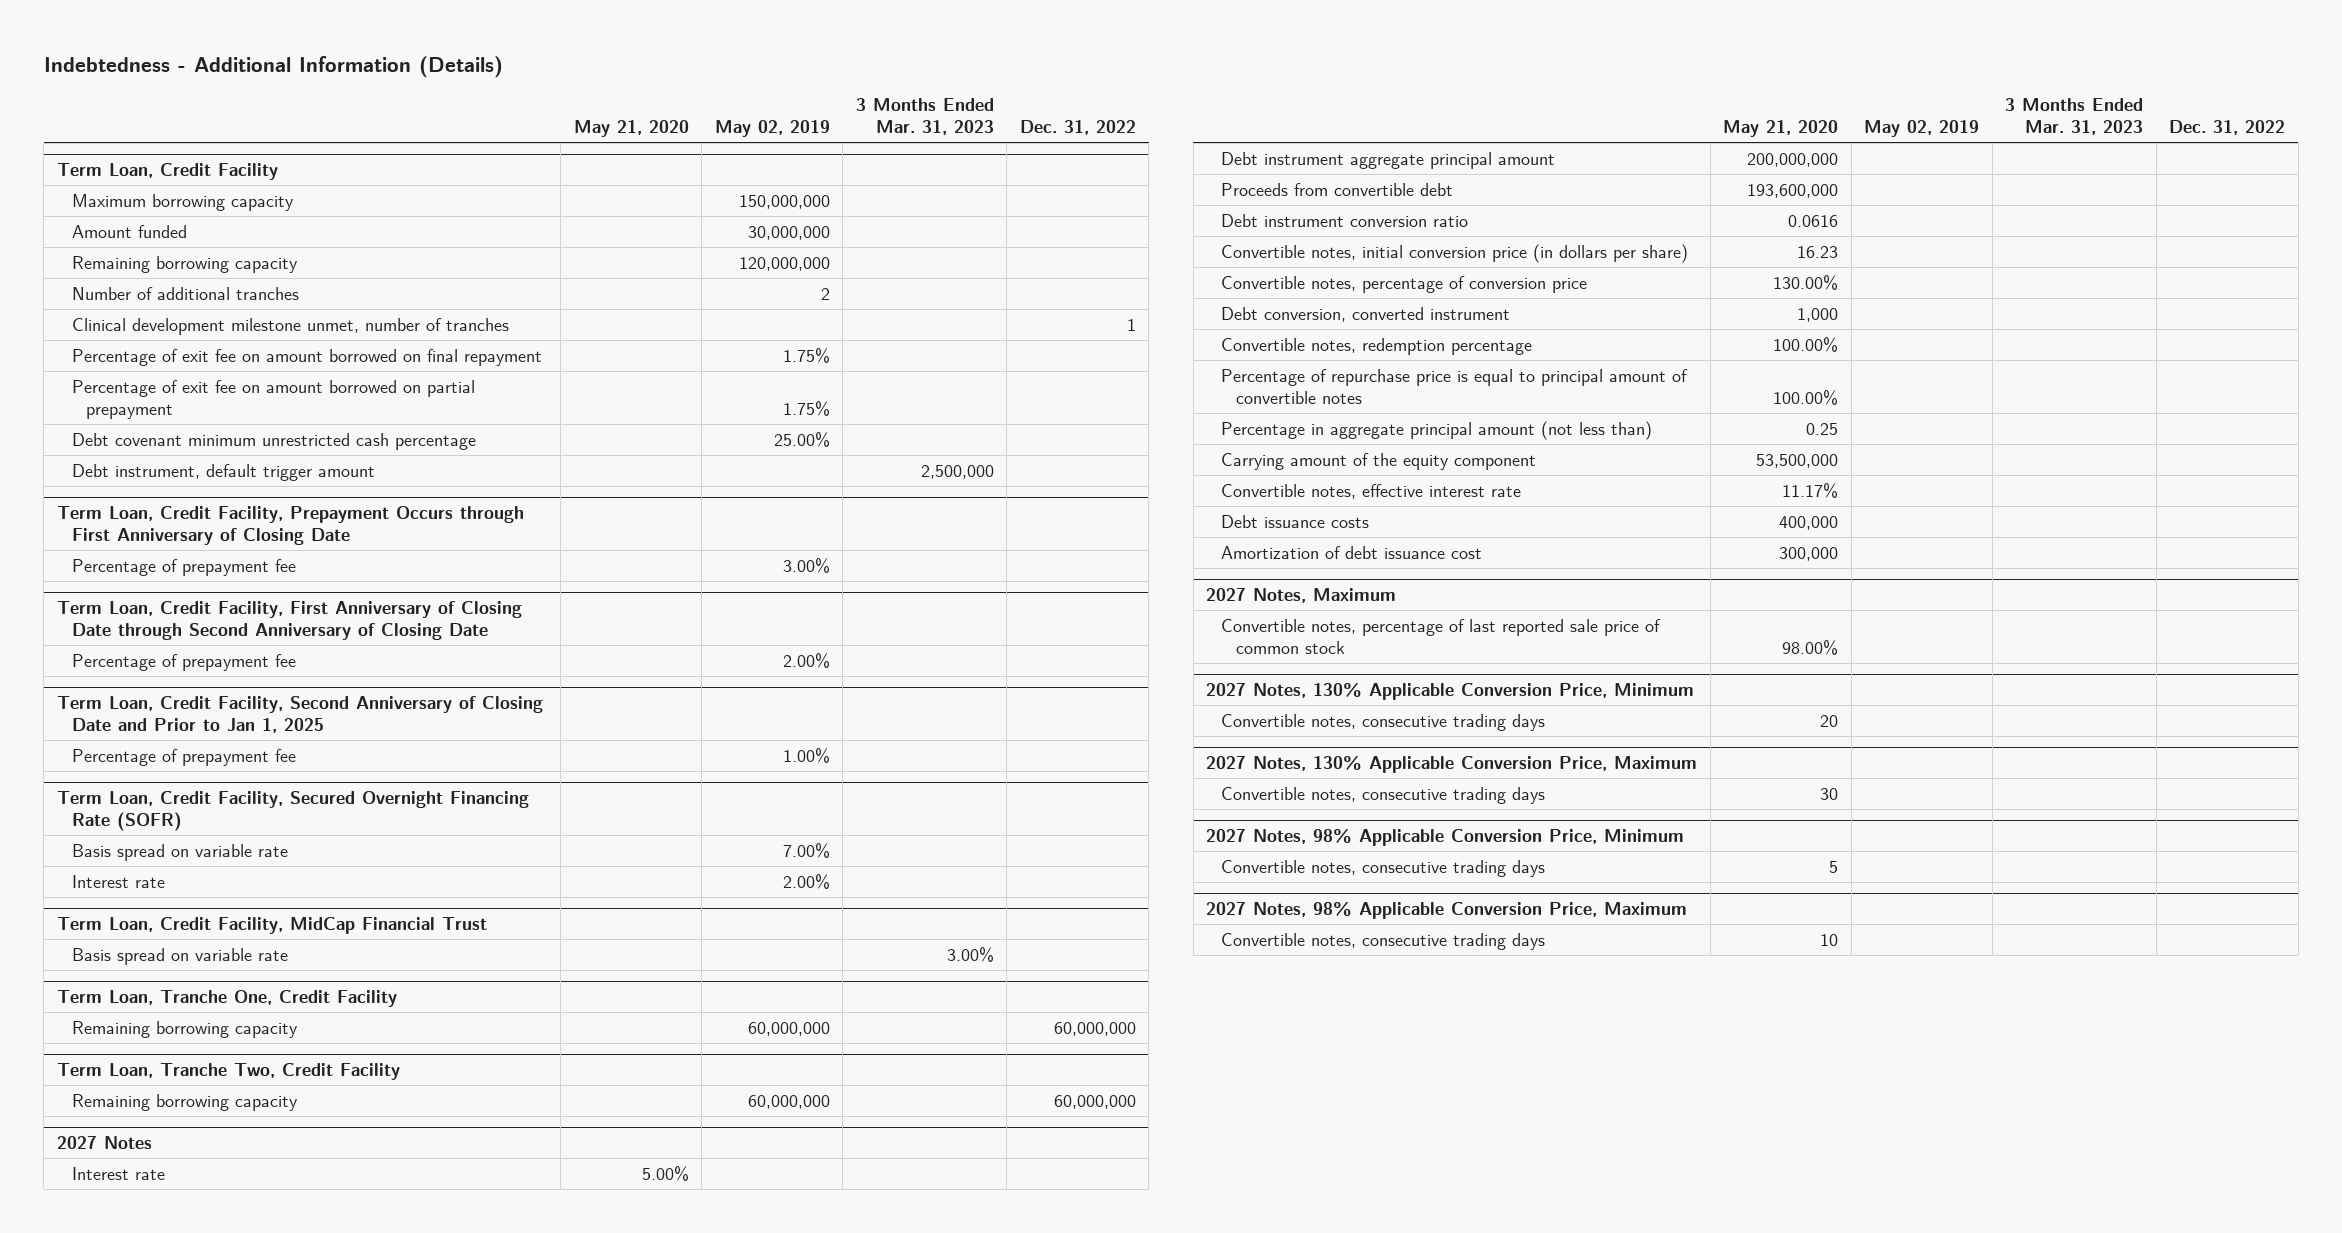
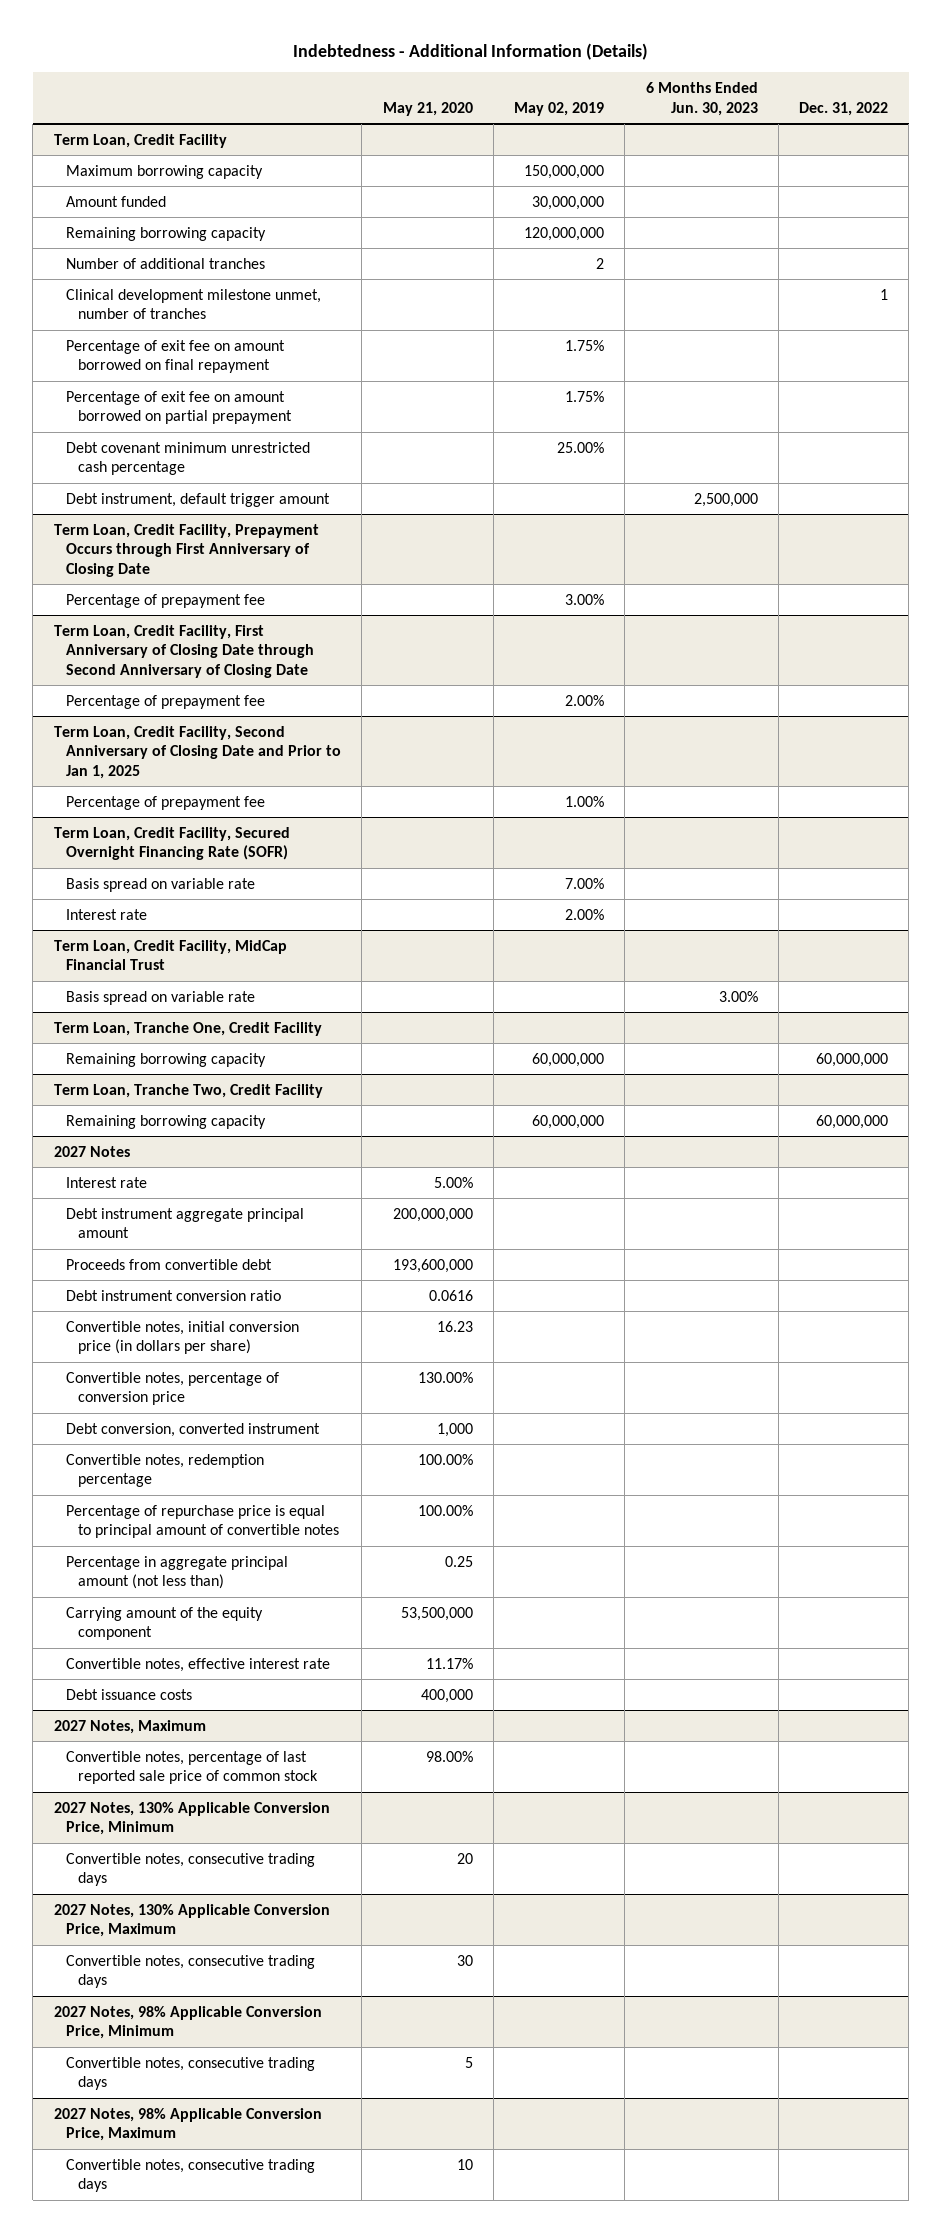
[855,98,994,136] 3 Months Ended Mar. 31, 2023 -> none
none -> [645,82,758,116] 6 Months Ended Jun. 30, 2023
[1221,545,1483,559] Amortization of debt issuance cost -> none

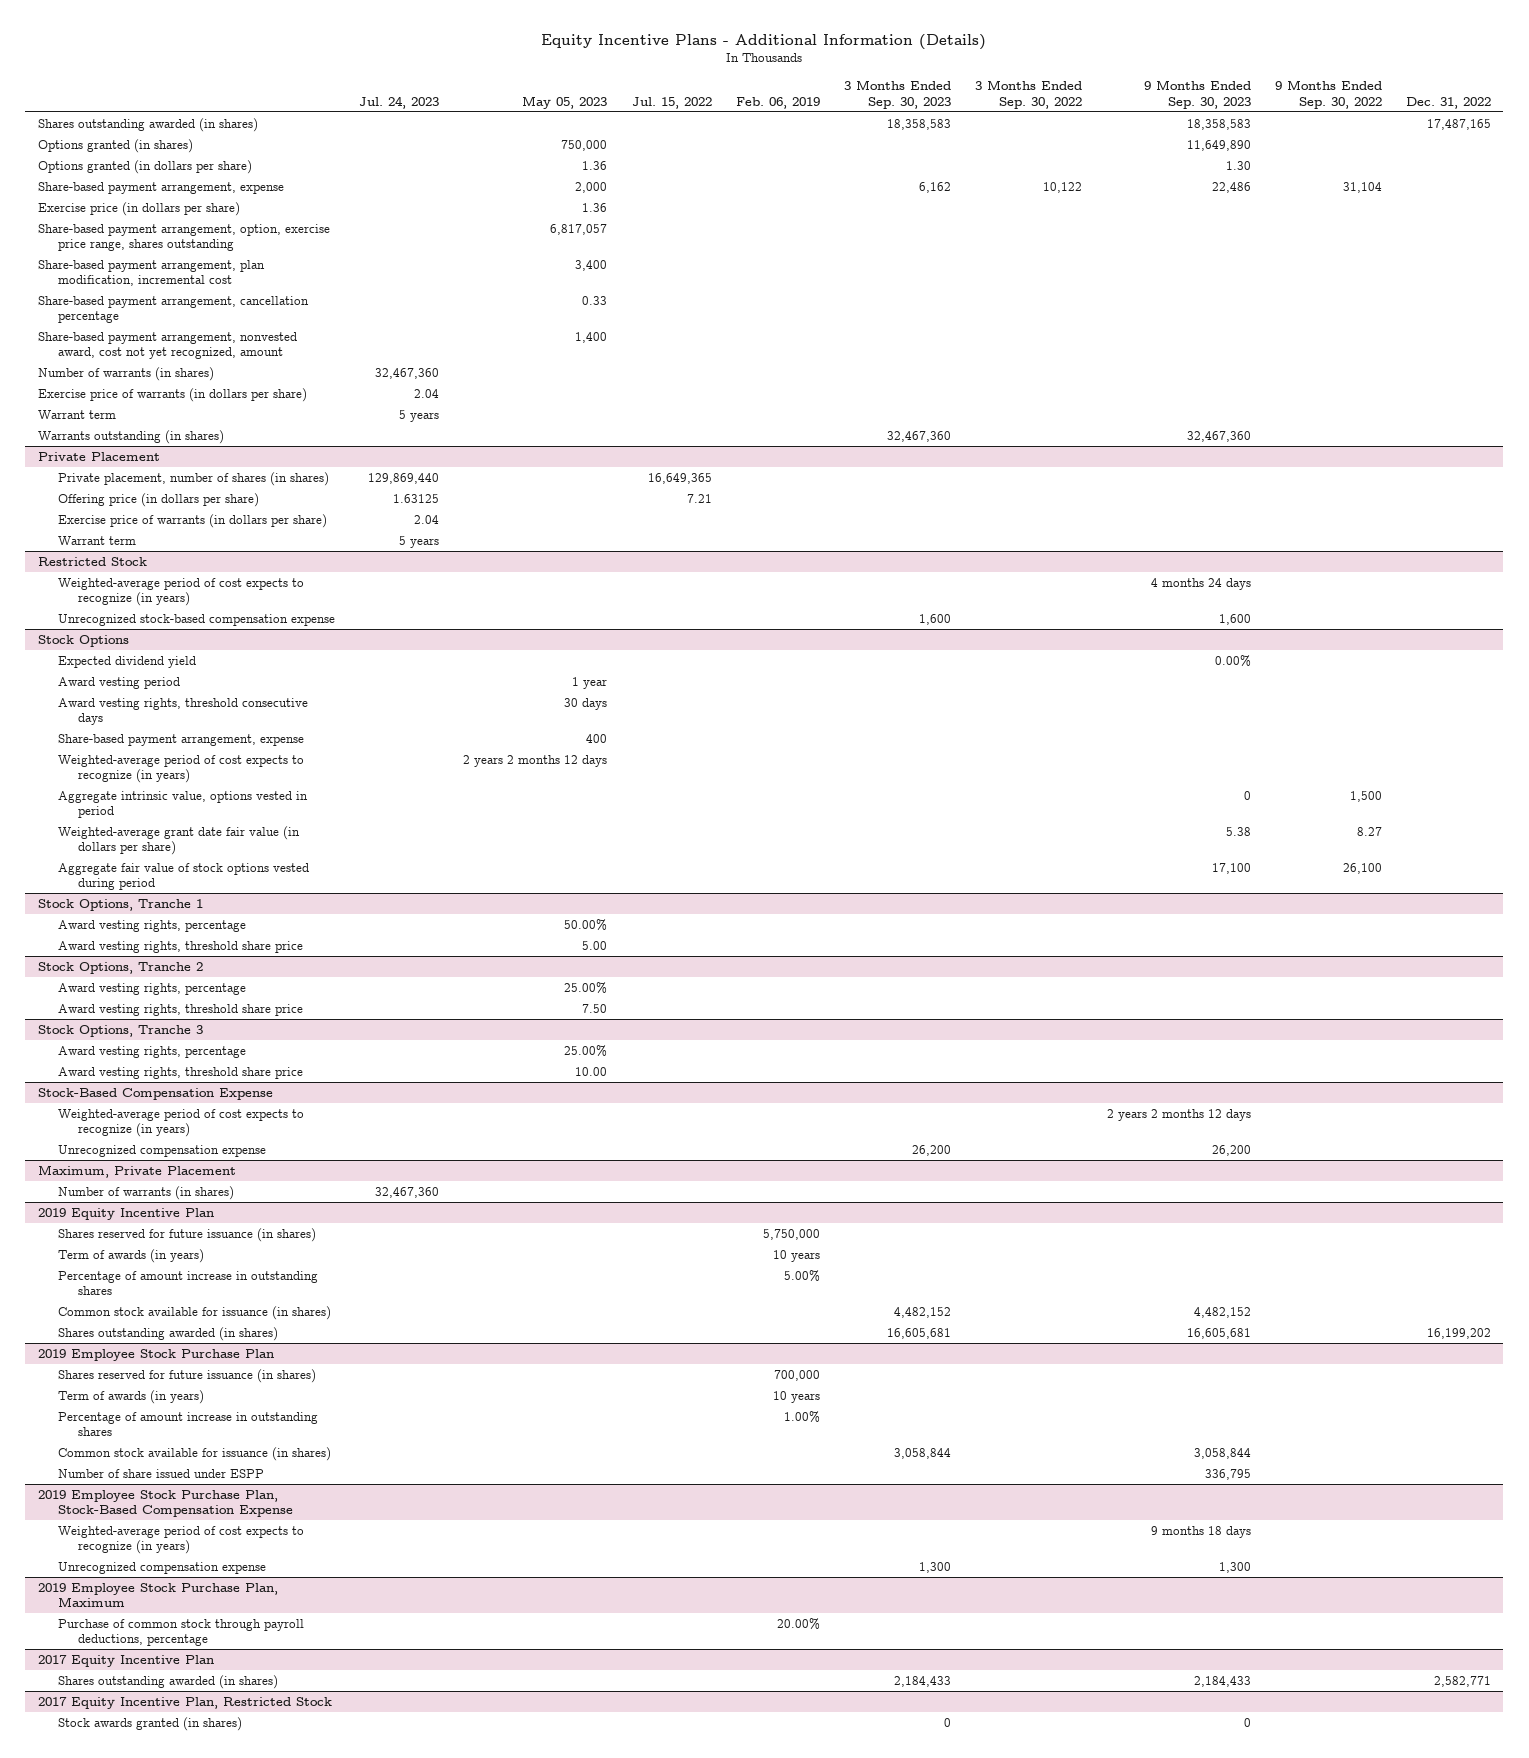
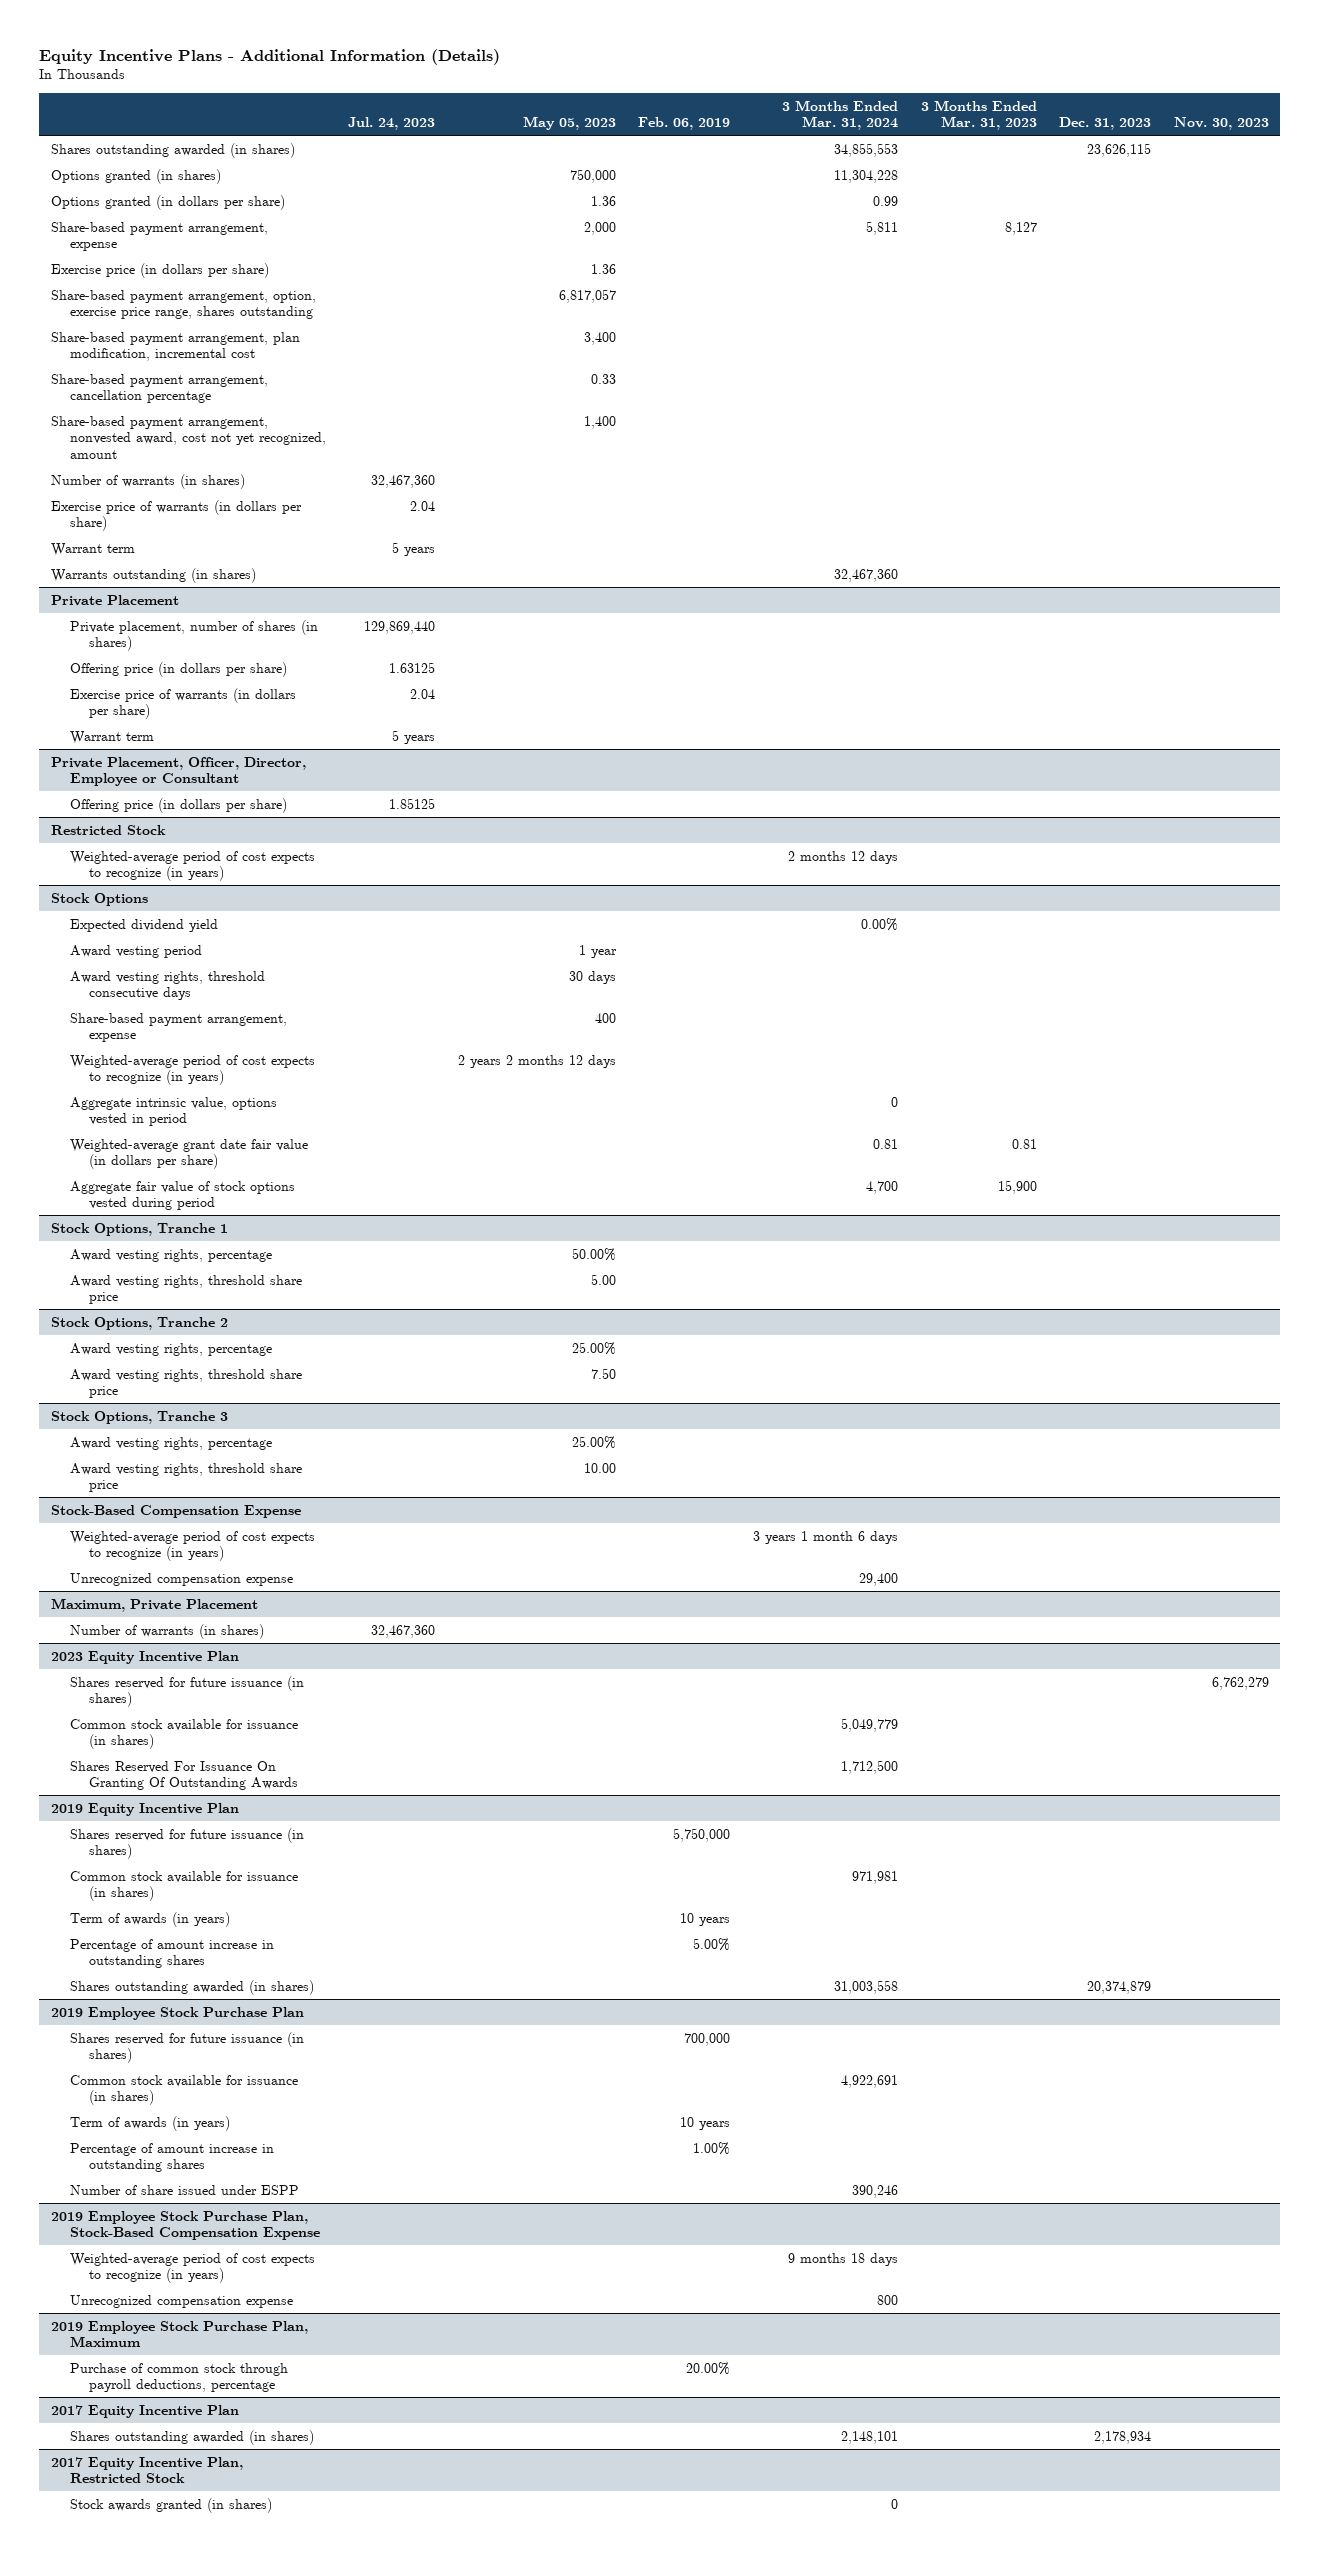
[631,96,712,109] Jul. 15, 2022 -> none
[844,79,952,109] 3 Months Ended Sep. 30, 2023 -> none
[975,79,1083,109] 3 Months Ended Sep. 30, 2022 -> none
[1143,79,1251,109] 9 Months Ended Sep. 30, 2023 -> none
[1274,79,1382,109] 9 Months Ended Sep. 30, 2022 -> none
[1406,96,1492,109] Dec. 31, 2022 -> none
none -> [782,99,899,131] 3 Months Ended Mar. 31, 2024
none -> [920,99,1037,131] 3 Months Ended Mar. 31, 2023
none -> [1059,117,1152,131] Dec. 31, 2023
none -> [1173,117,1269,131] Nov. 30, 2023
none -> [50,756,306,787] Private Placement, Officer, Director, Employee or Consultant
none -> [69,797,287,813] Offering price (in dollars per share)
[57,613,335,626] Unrecognized stock-based compensation expense -> none
none -> [50,1650,239,1664] 2023 Equity Incentive Plan
none -> [69,1675,304,1708] Shares reserved for future issuance (in shares)
none -> [69,1718,298,1750] Common stock available for issuance (in shares)
none -> [69,1760,298,1791] Shares Reserved For Issuance On Granting Of Outstanding Awards
[57,1305,331,1320] Common stock available for issuance (in shares) -> [69,1870,298,1902] Common stock available for issuance (in shares)
[57,1446,331,1461] Common stock available for issuance (in shares) -> [69,2074,298,2106] Common stock available for issuance (in shares)

